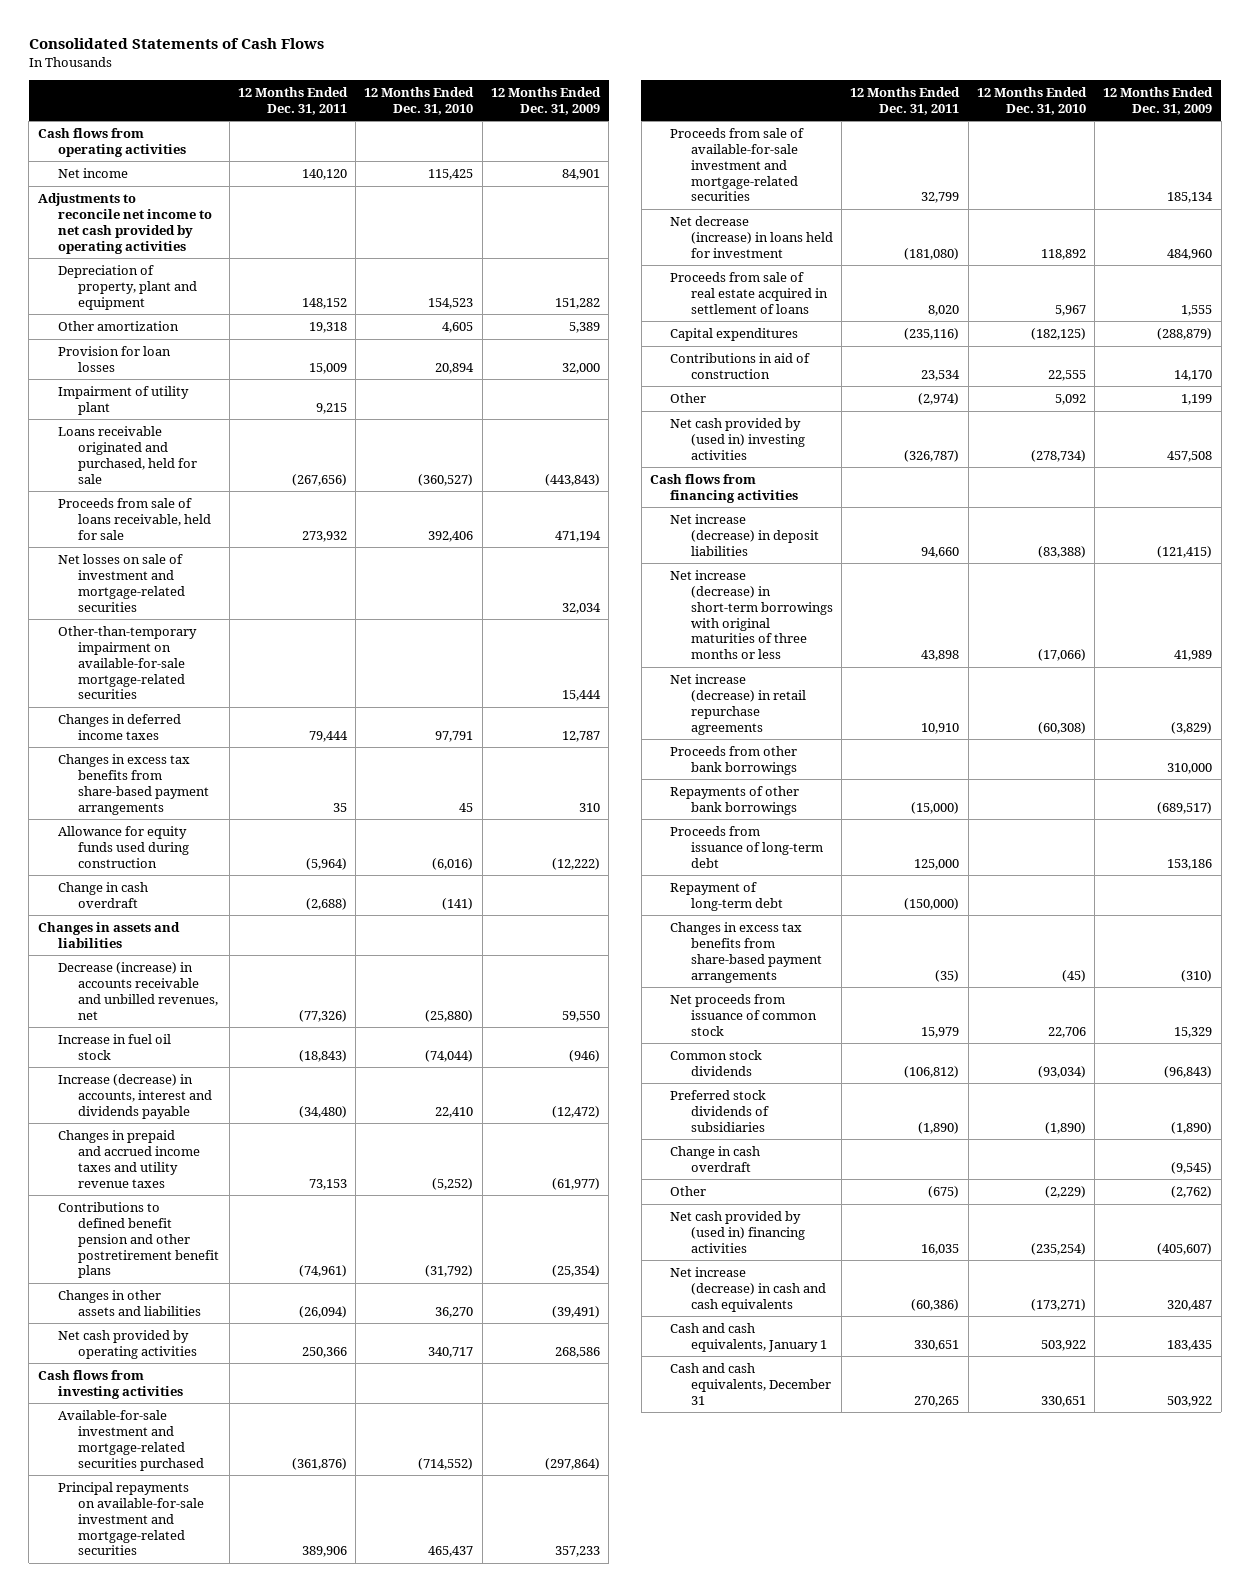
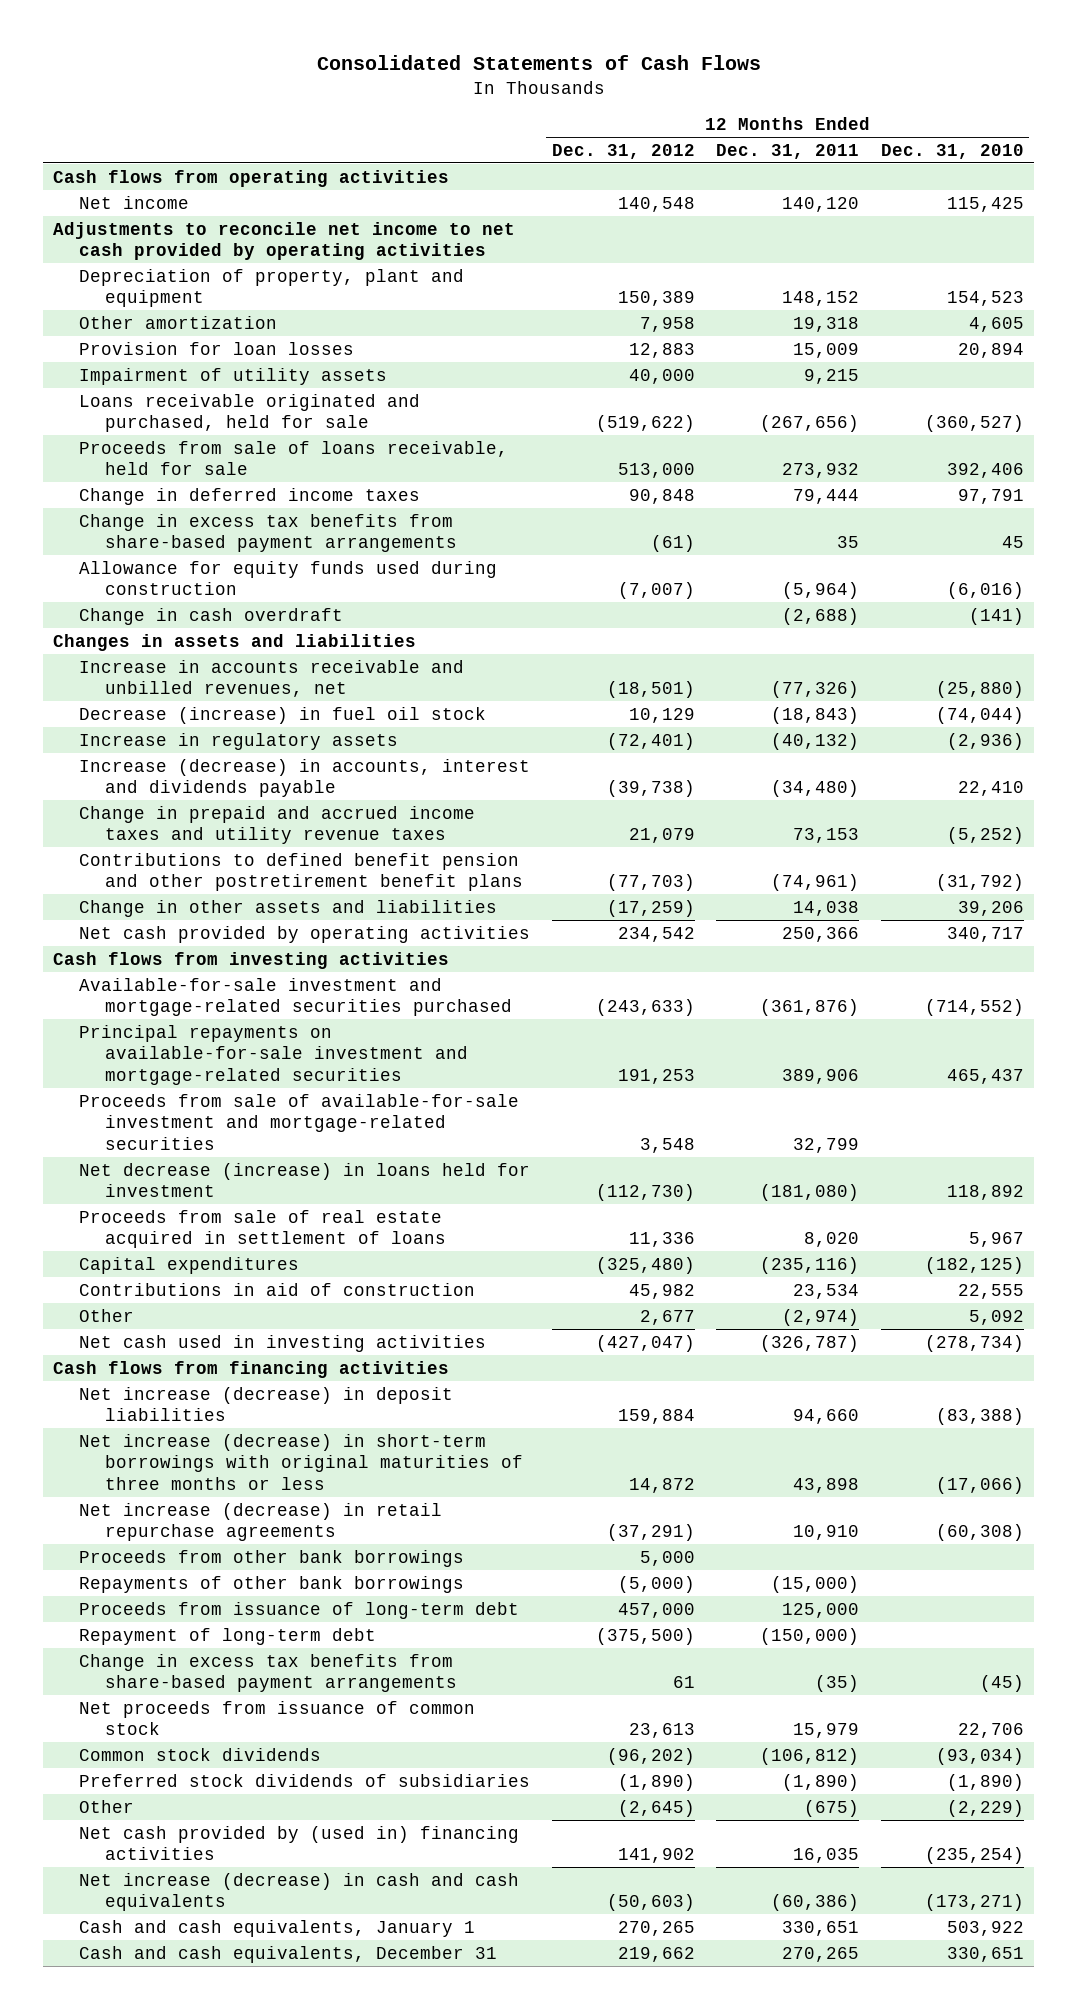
[490,86,601,115] 12 Months Ended Dec. 31, 2009 -> none
none -> [551,143,695,159] Dec. 31, 2012
[57,386,189,415] Impairment of utility plant -> [79,367,388,385] Impairment of utility assets
[57,554,186,612] Net losses on sale of investment and mortgage-related securities -> none
[57,626,197,700] Other-than-temporary impairment on available-for-sale mortgage-related securities -> none
[57,714,181,740] Changes in deferred income taxes -> [79,487,421,505] Change in deferred income taxes
[57,754,210,815] Changes in excess tax benefits from share-based payment arrangements -> [79,513,457,553] Change in excess tax benefits from share-based payment arrangements
[57,962,219,1020] Decrease (increase) in accounts receivable and unbilled revenues, net -> [79,659,465,698] Increase in accounts receivable and unbilled revenues, net
[57,1034,171,1060] Increase in fuel oil stock -> [79,706,487,724] Decrease (increase) in fuel oil stock
none -> [79,732,399,750] Increase in regulatory assets
[57,1130,201,1188] Changes in prepaid and accrued income taxes and utility revenue taxes -> [79,805,476,845] Change in prepaid and accrued income taxes and utility revenue taxes
[57,1290,202,1316] Changes in other assets and liabilities -> [79,899,498,917] Change in other assets and liabilities
[298,1305,347,1318] (26,094) -> [793,900,860,916] 14,038
[435,1306,474,1318] 36,270 -> [957,900,1024,916] 39,206
[670,418,805,460] Net cash provided by (used in) investing activities -> [79,1334,487,1352] Net cash used in investing activities
[670,922,822,983] Changes in excess tax benefits from share-based payment arrangements -> [79,1653,457,1693] Change in excess tax benefits from share-based payment arrangements
[670,1146,761,1172] Change in cash overdraft -> none

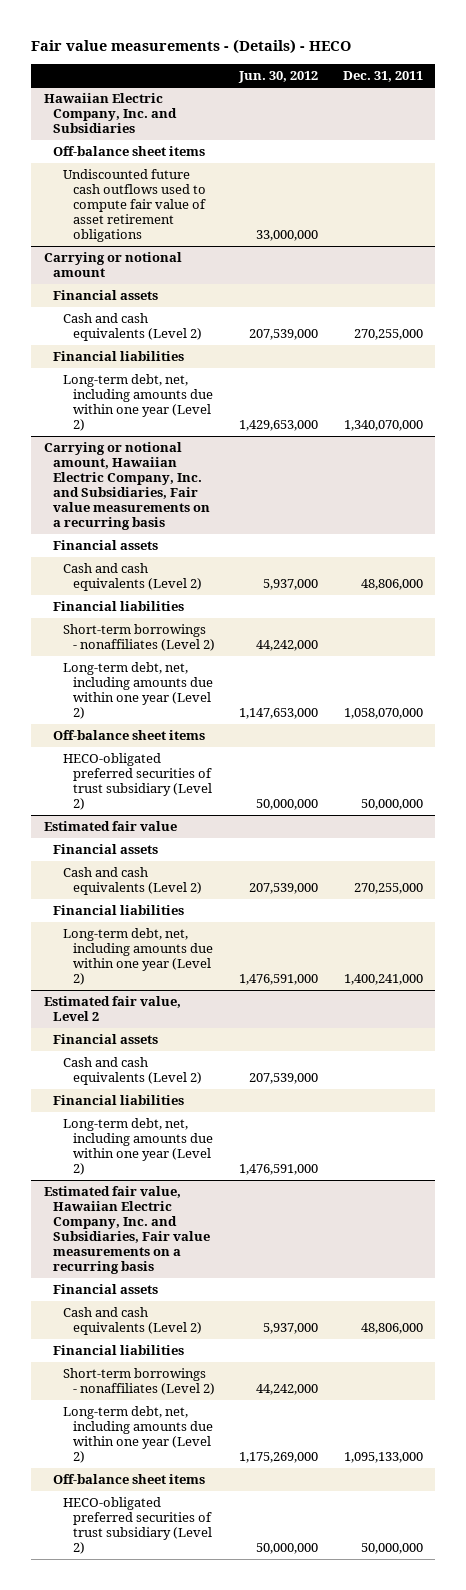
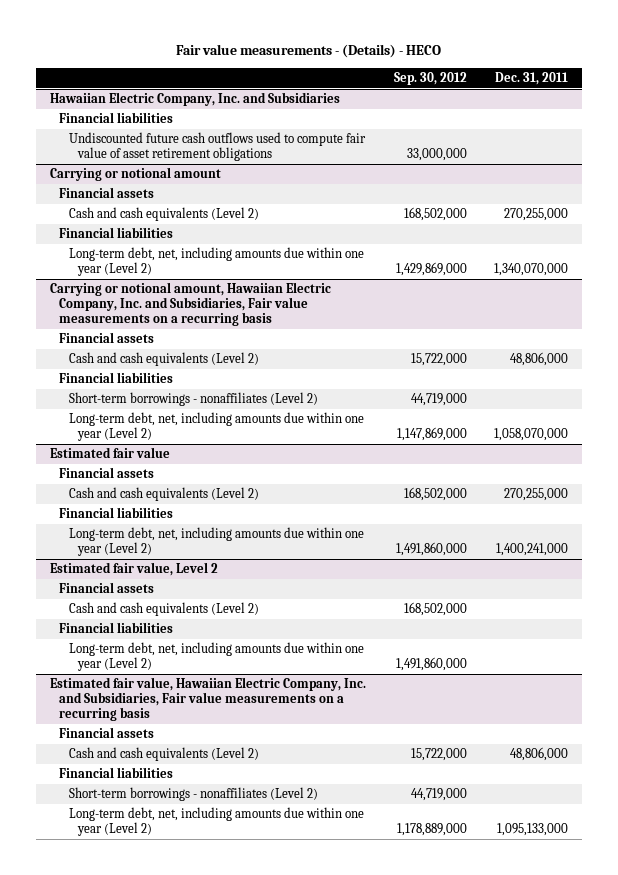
[238,70,319,83] Jun. 30, 2012 -> none
none -> [393,72,467,86] Sep. 30, 2012
[53,145,206,156] Off-balance sheet items -> none
none -> [59,112,174,124] Financial liabilities
[53,729,206,740] Off-balance sheet items -> none
[62,752,212,811] HECO-obligated preferred securities of trust subsidiary (Level 2) -> none
[53,1473,206,1484] Off-balance sheet items -> none
[62,1496,212,1555] HECO-obligated preferred securities of trust subsidiary (Level 2) -> none

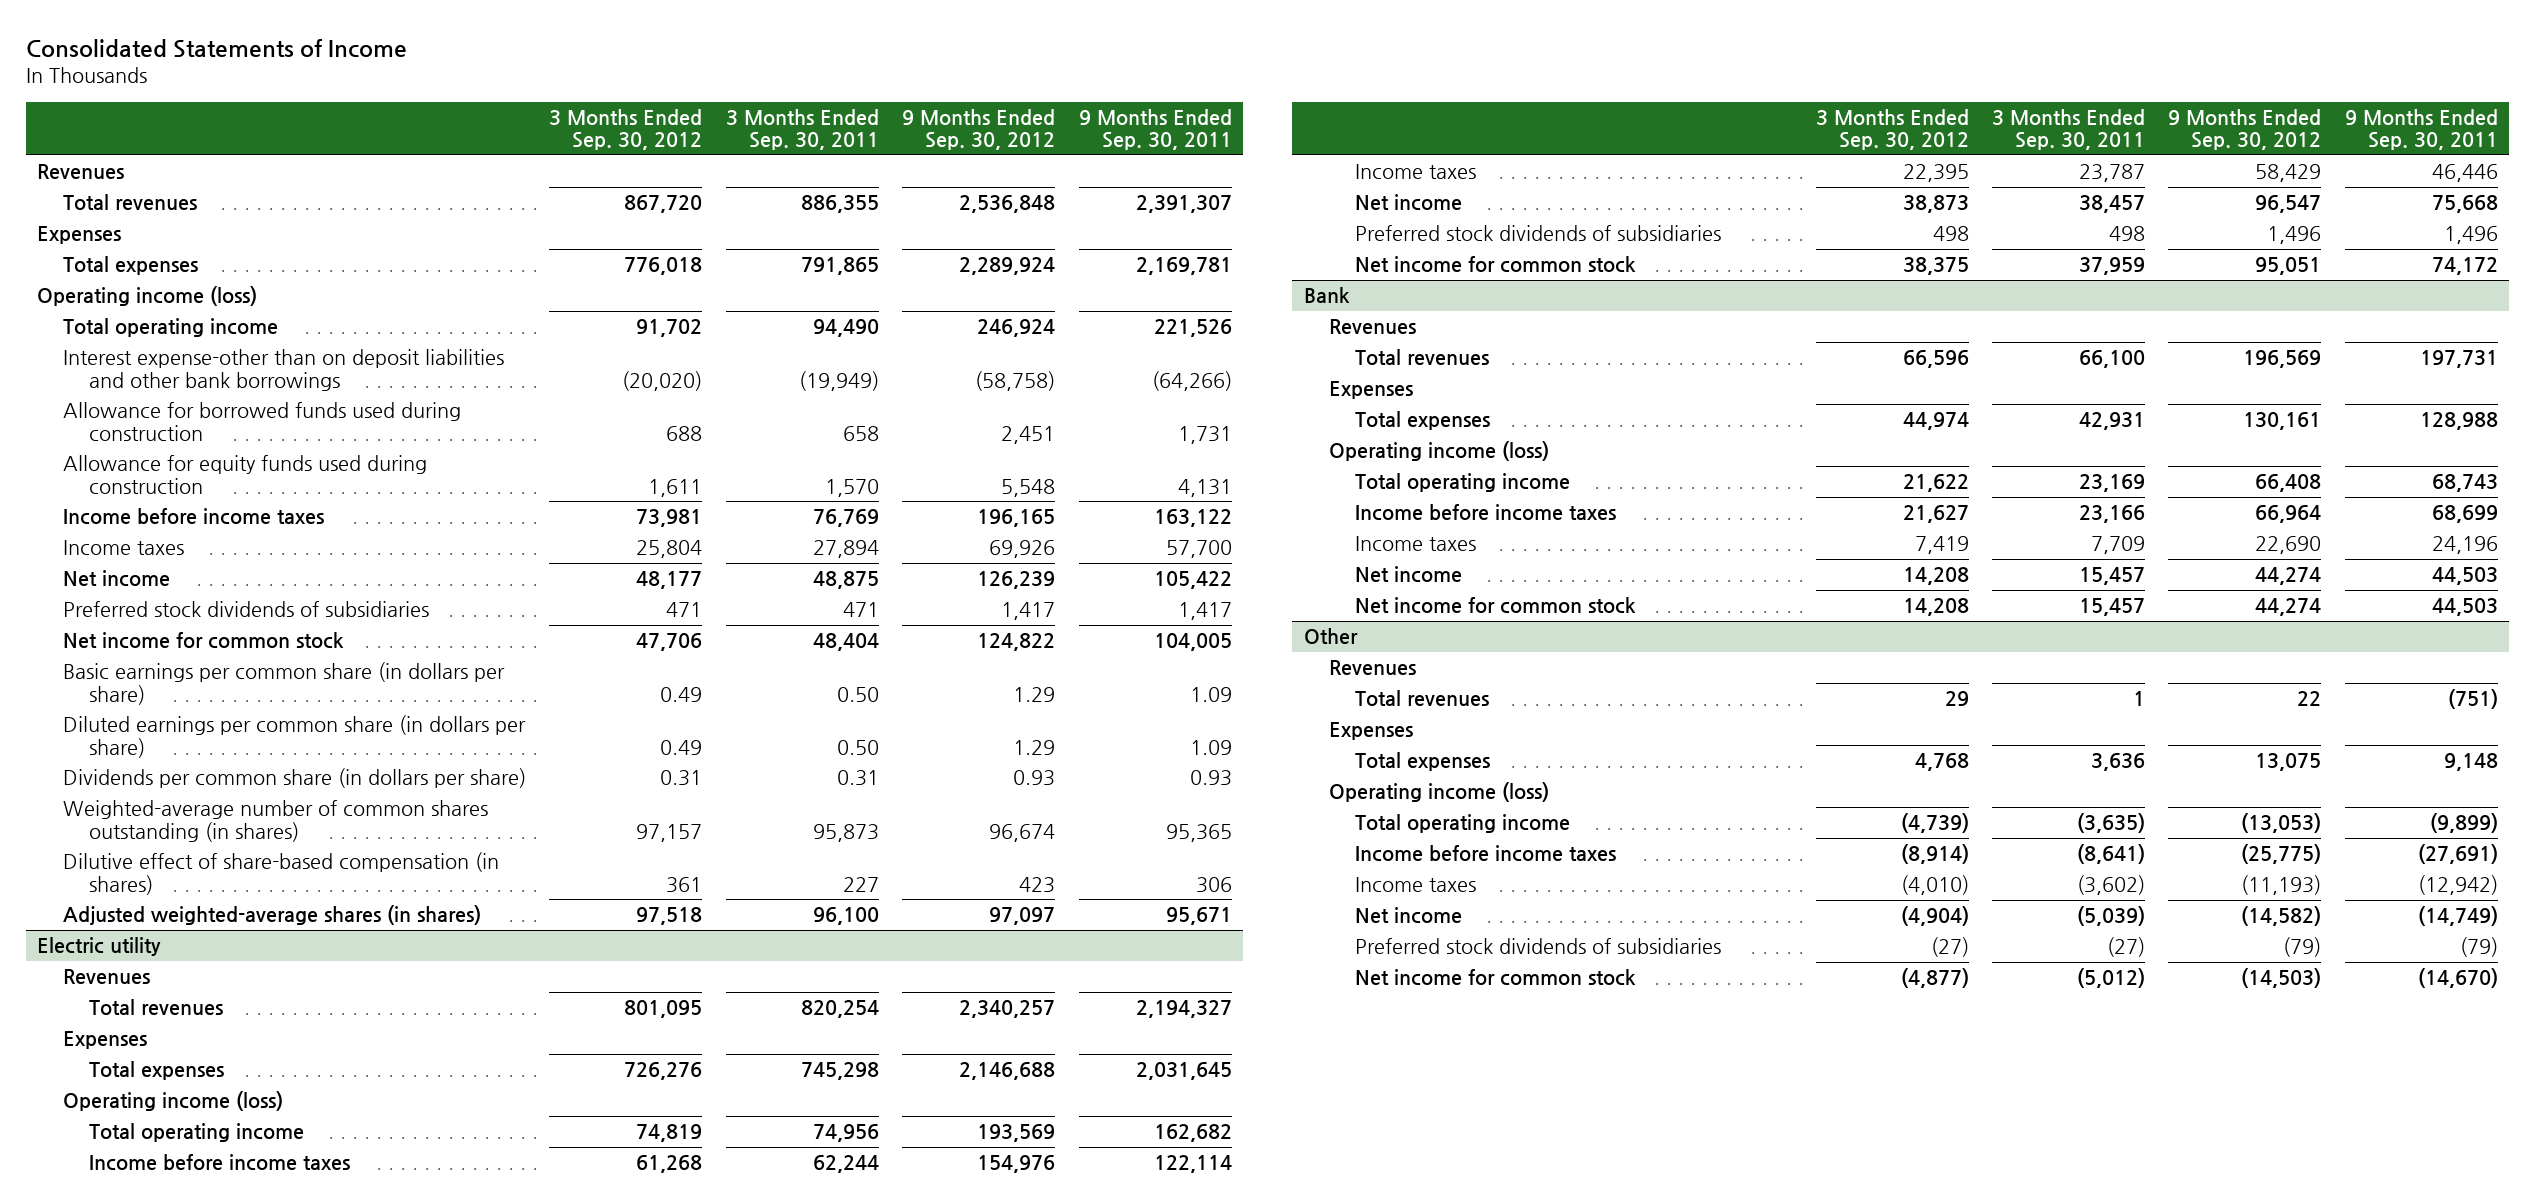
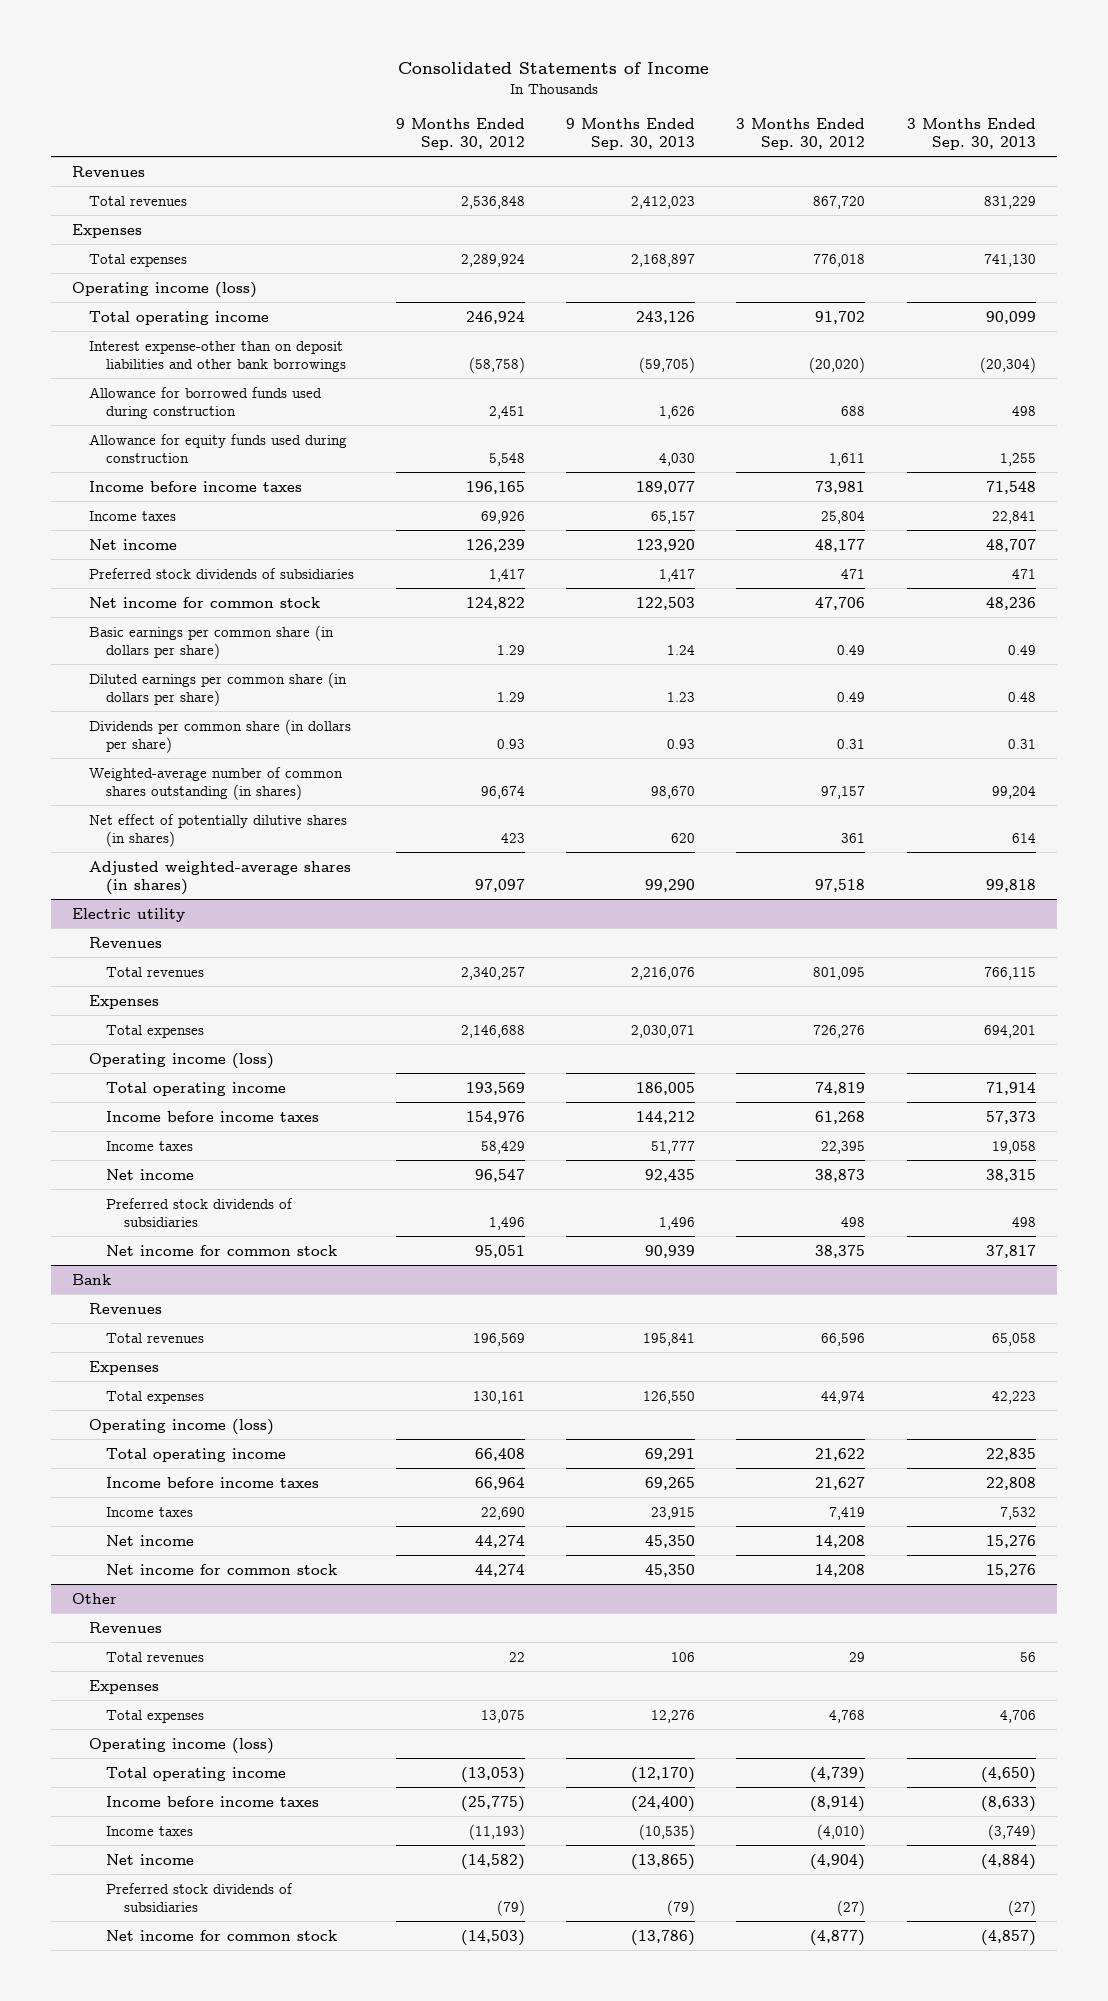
[725,108,879,151] 3 Months Ended Sep. 30, 2011 -> none
[1078,108,1232,151] 9 Months Ended Sep. 30, 2011 -> none
none -> [566,117,696,151] 9 Months Ended Sep. 30, 2013
none -> [906,117,1036,151] 3 Months Ended Sep. 30, 2013
[63,852,500,895] Dilutive effect of share-based compensation (in shares) -> [89,813,348,847] Net effect of potentially dilutive shares (in shares)

